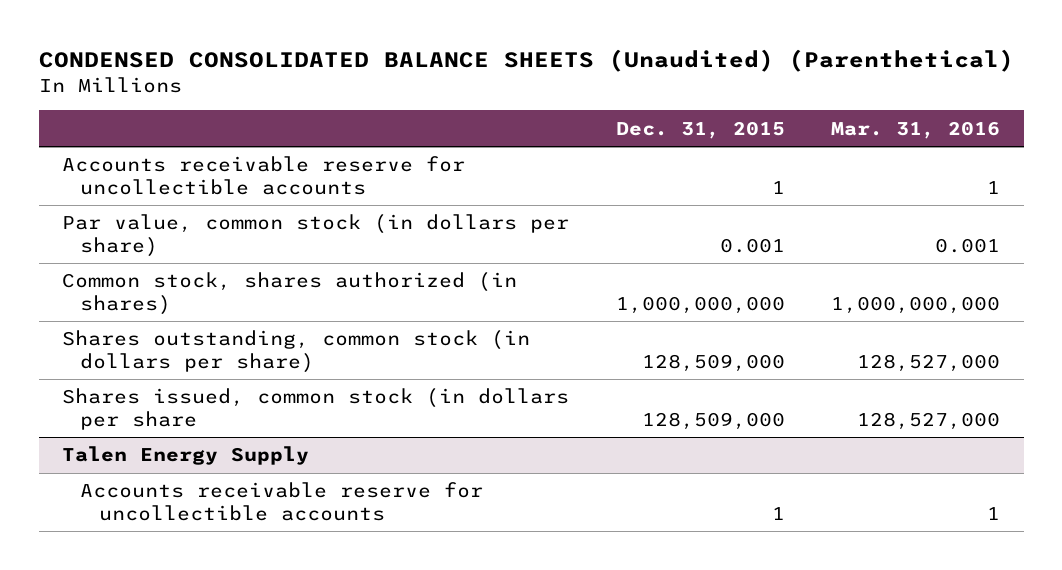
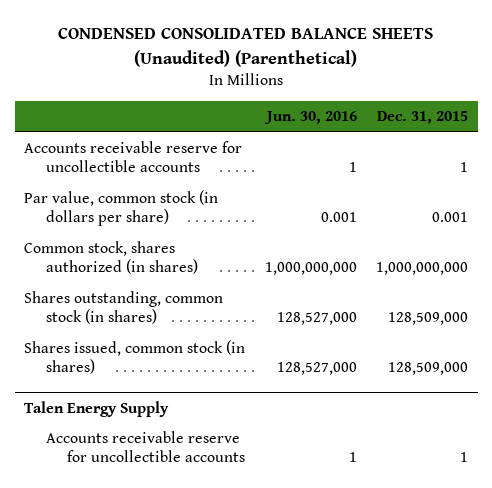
[831,120,1001,139] Mar. 31, 2016 -> none
none -> [263,111,357,125] Jun. 30, 2016
[62,330,531,373] Shares outstanding, common stock (in dollars per share) -> [24,291,224,325] Shares outstanding, common stock (in shares)
[62,388,570,430] Shares issued, common stock (in dollars per share -> [24,340,246,375] Shares issued, common stock (in shares)

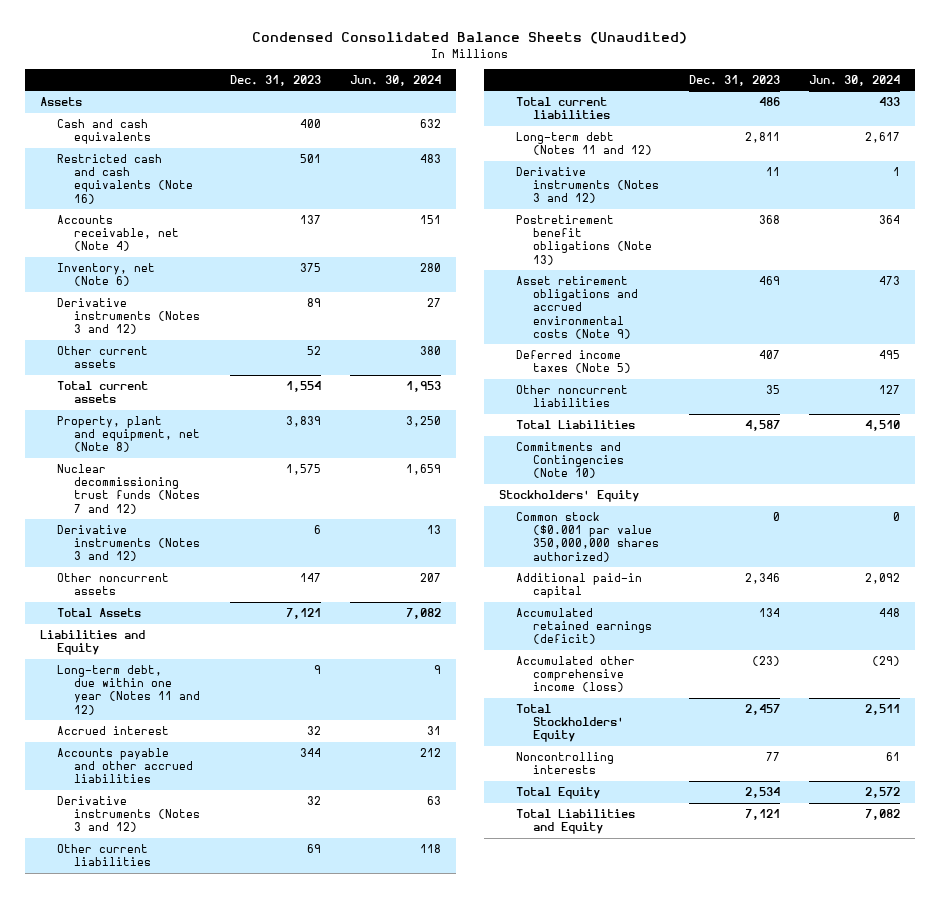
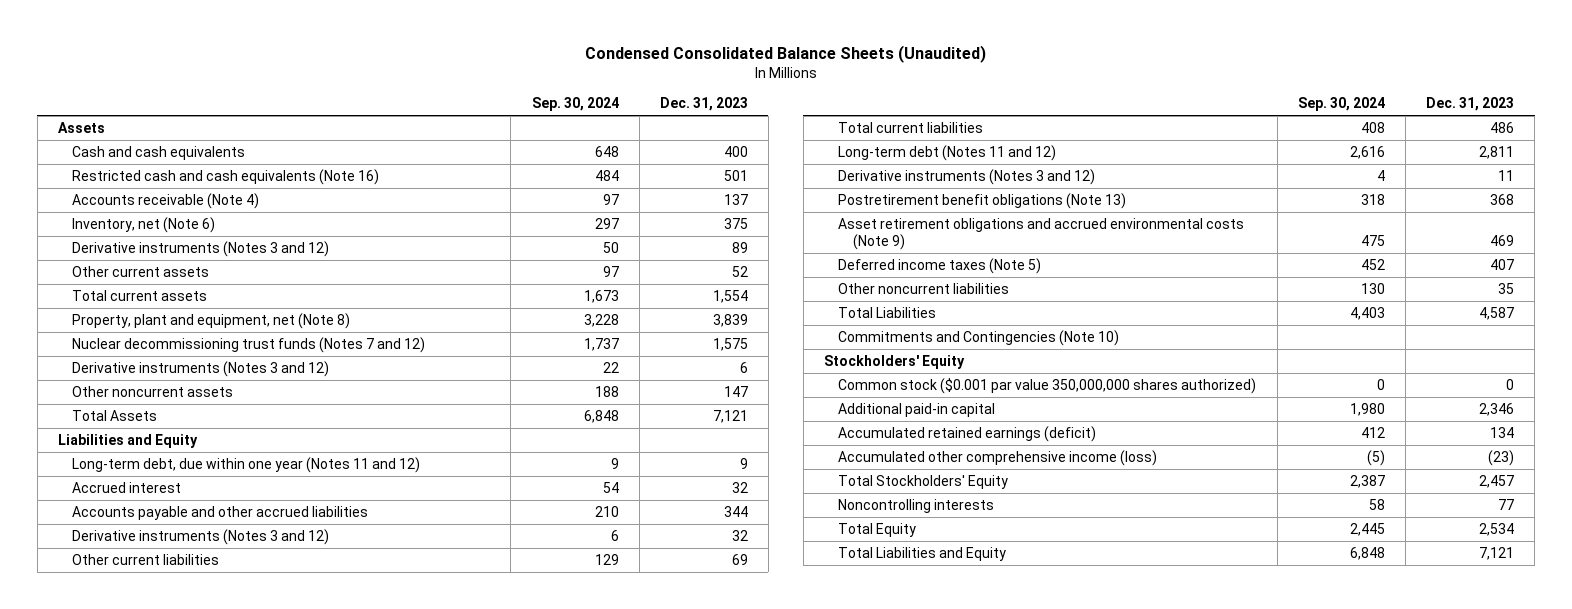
[350,74,442,86] Jun. 30, 2024 -> none
none -> [531,97,619,112] Sep. 30, 2024
[57,215,179,252] Accounts receivable, net (Note 4) -> [72,192,260,209] Accounts receivable (Note 4)

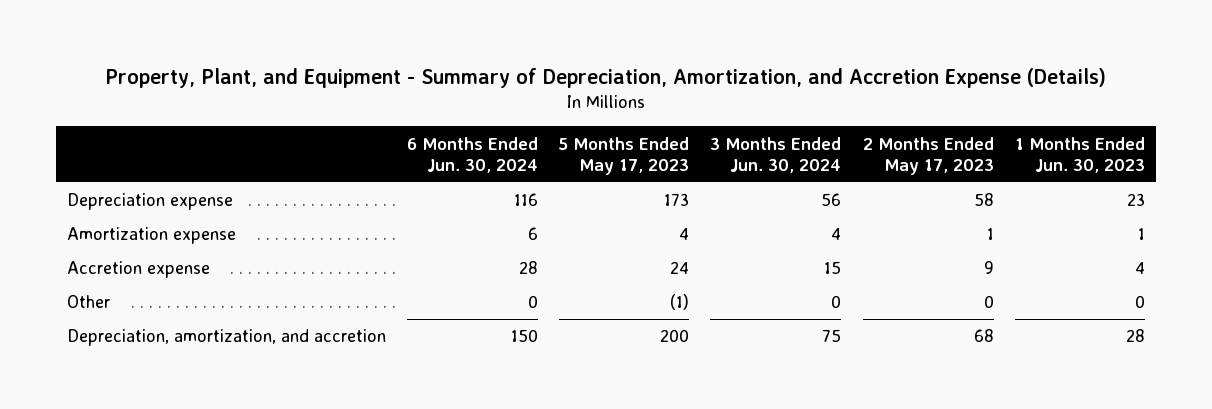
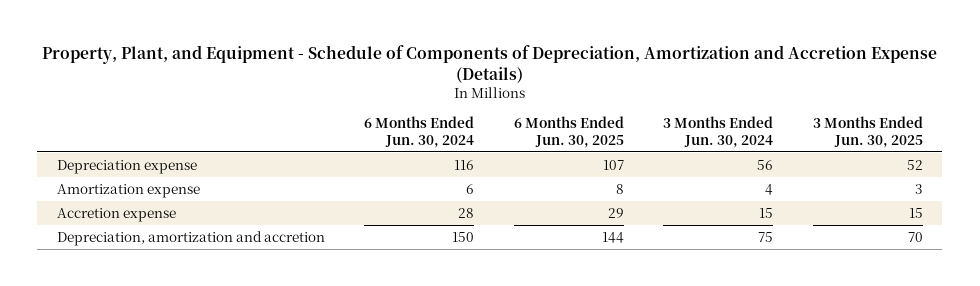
[104,67,1106,88] Property, Plant, and Equipment - Summary of Depreciation, Amortization, and Accretion Expense (Details) -> [41,44,937,83] Property, Plant, and Equipment - Schedule of Components of Depreciation, Amortization and Accretion Expense (Details)
[559,136,690,175] 5 Months Ended May 17, 2023 -> none
[862,136,994,175] 2 Months Ended May 17, 2023 -> none
[1015,136,1146,173] 1 Months Ended Jun. 30, 2023 -> none
none -> [513,116,624,149] 6 Months Ended Jun. 30, 2025
none -> [812,116,923,149] 3 Months Ended Jun. 30, 2025
[66,295,110,309] Other -> none
[66,329,386,347] Depreciation, amortization, and accretion -> [57,230,326,246] Depreciation, amortization and accretion

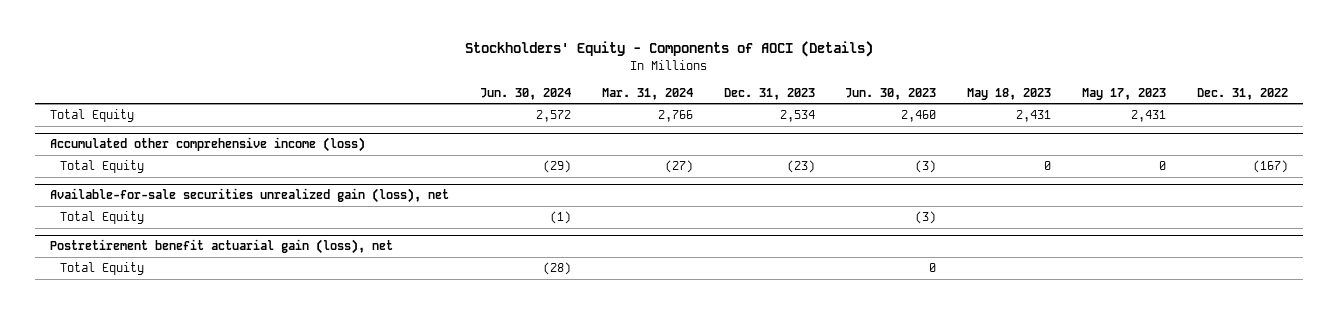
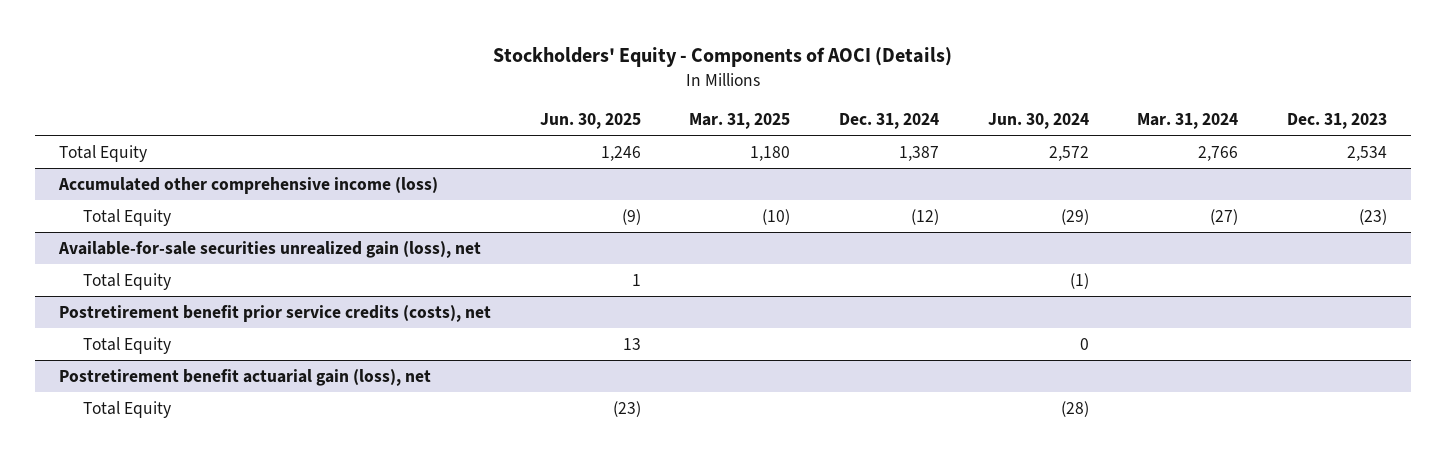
[845,87,937,100] Jun. 30, 2023 -> none
[967,87,1052,100] May 18, 2023 -> none
[1082,87,1167,100] May 17, 2023 -> none
[1196,87,1288,100] Dec. 31, 2022 -> none
none -> [539,113,641,130] Jun. 30, 2025
none -> [689,113,791,130] Mar. 31, 2025
none -> [839,113,940,130] Dec. 31, 2024
none -> [58,304,491,322] Postretirement benefit prior service credits (costs), net
none -> [82,336,171,354] Total Equity

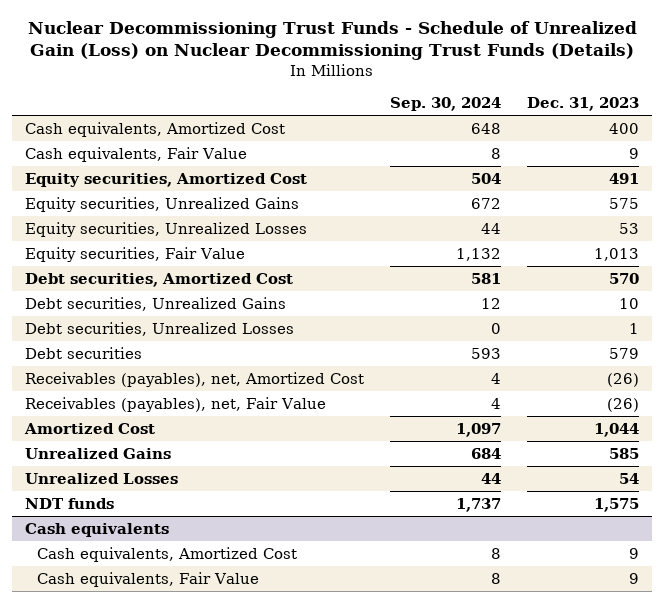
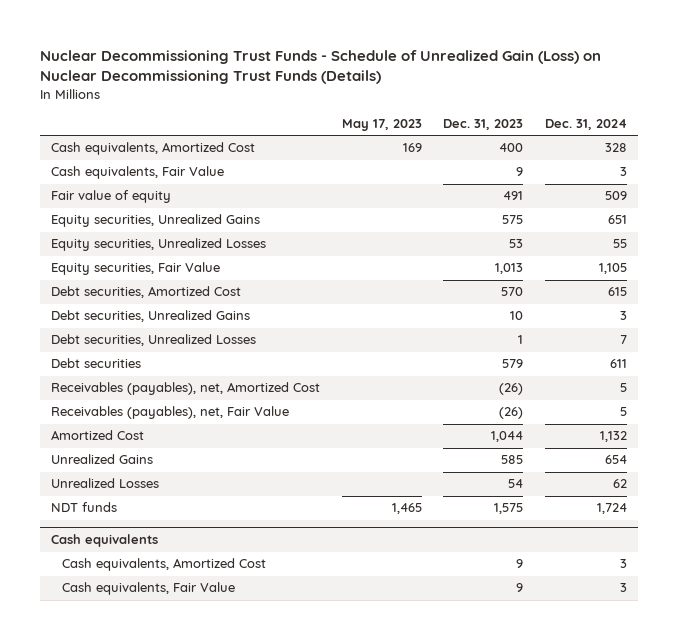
[389,96,501,111] Sep. 30, 2024 -> none
none -> [341,119,422,132] May 17, 2023
none -> [544,119,627,131] Dec. 31, 2024
[24,172,307,187] Equity securities, Amortized Cost -> [51,190,172,204] Fair value of equity

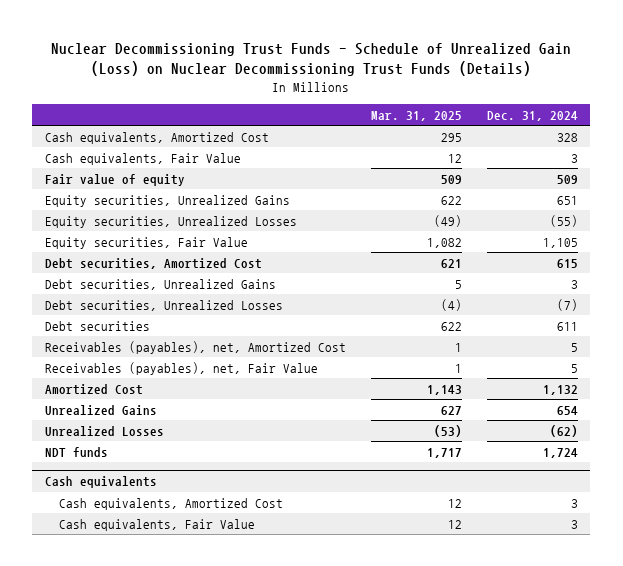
[341,119,422,132] May 17, 2023 -> none
[443,119,524,131] Dec. 31, 2023 -> none
none -> [370,110,462,121] Mar. 31, 2025
[612,239,627,249] 55 -> [549,214,578,227] (55)
[619,335,627,345] 7 -> [556,298,578,311] (7)
[612,479,627,489] 62 -> [549,424,578,437] (62)

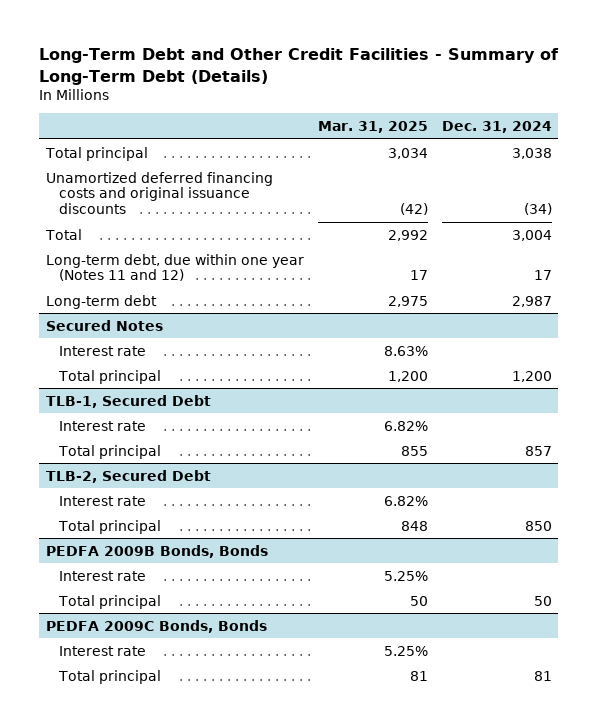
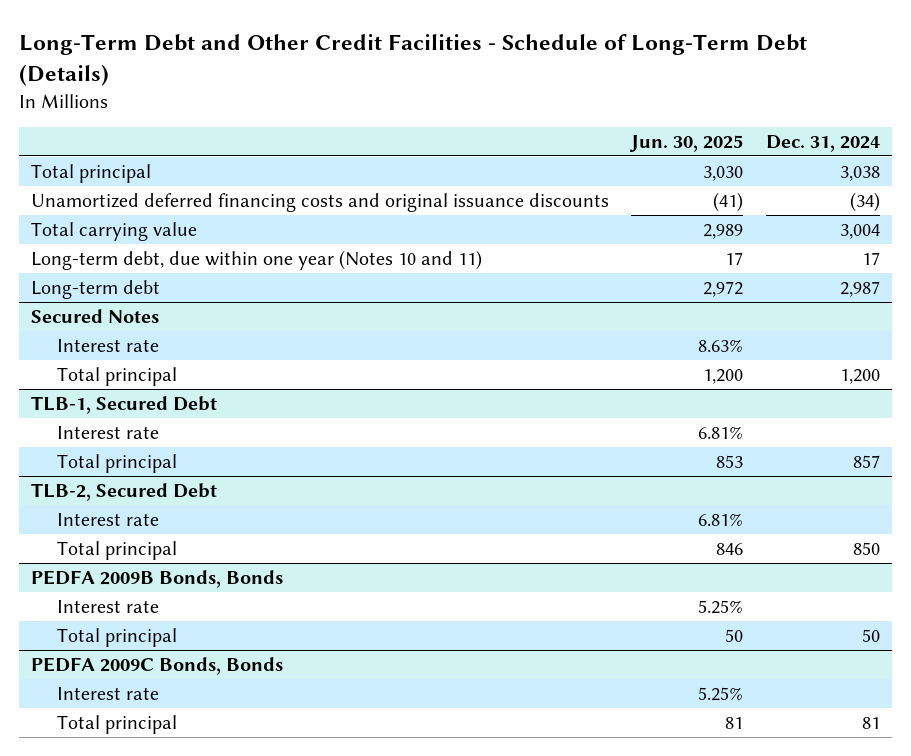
[39,48,560,85] Long-Term Debt and Other Credit Facilities - Summary of Long-Term Debt (Details) -> [19,33,808,86] Long-Term Debt and Other Credit Facilities - Schedule of Long-Term Debt (Details)
[317,121,428,134] Mar. 31, 2025 -> none
none -> [629,135,744,153] Jun. 30, 2025
[45,228,83,240] Total -> [30,221,197,241] Total carrying value
[46,253,305,282] Long-term debt, due within one year (Notes 11 and 12) -> [30,249,482,270] Long-term debt, due within one year (Notes 10 and 11)

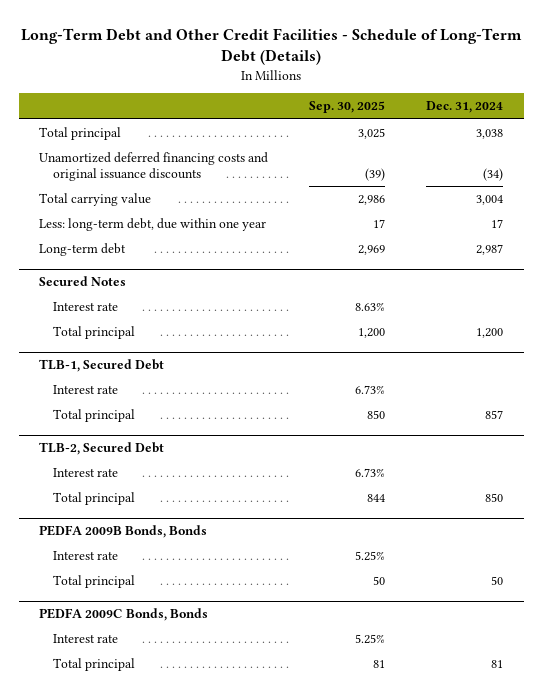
[629,135,744,153] Jun. 30, 2025 -> none
none -> [309,101,386,114] Sep. 30, 2025
[30,249,482,270] Long-term debt, due within one year (Notes 10 and 11) -> [39,218,267,232] Less: long-term debt, due within one year

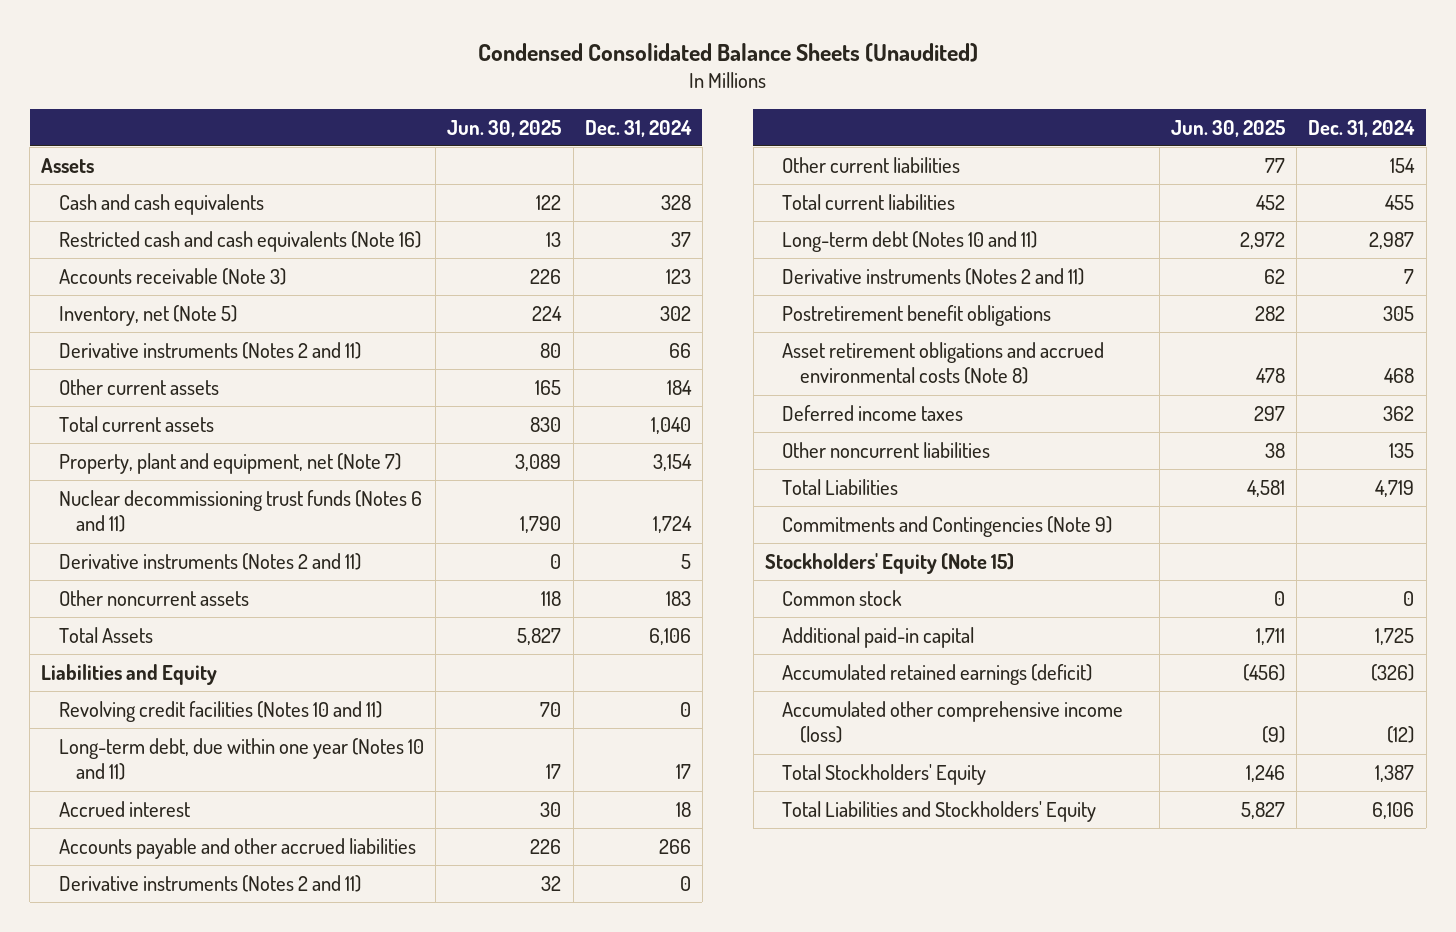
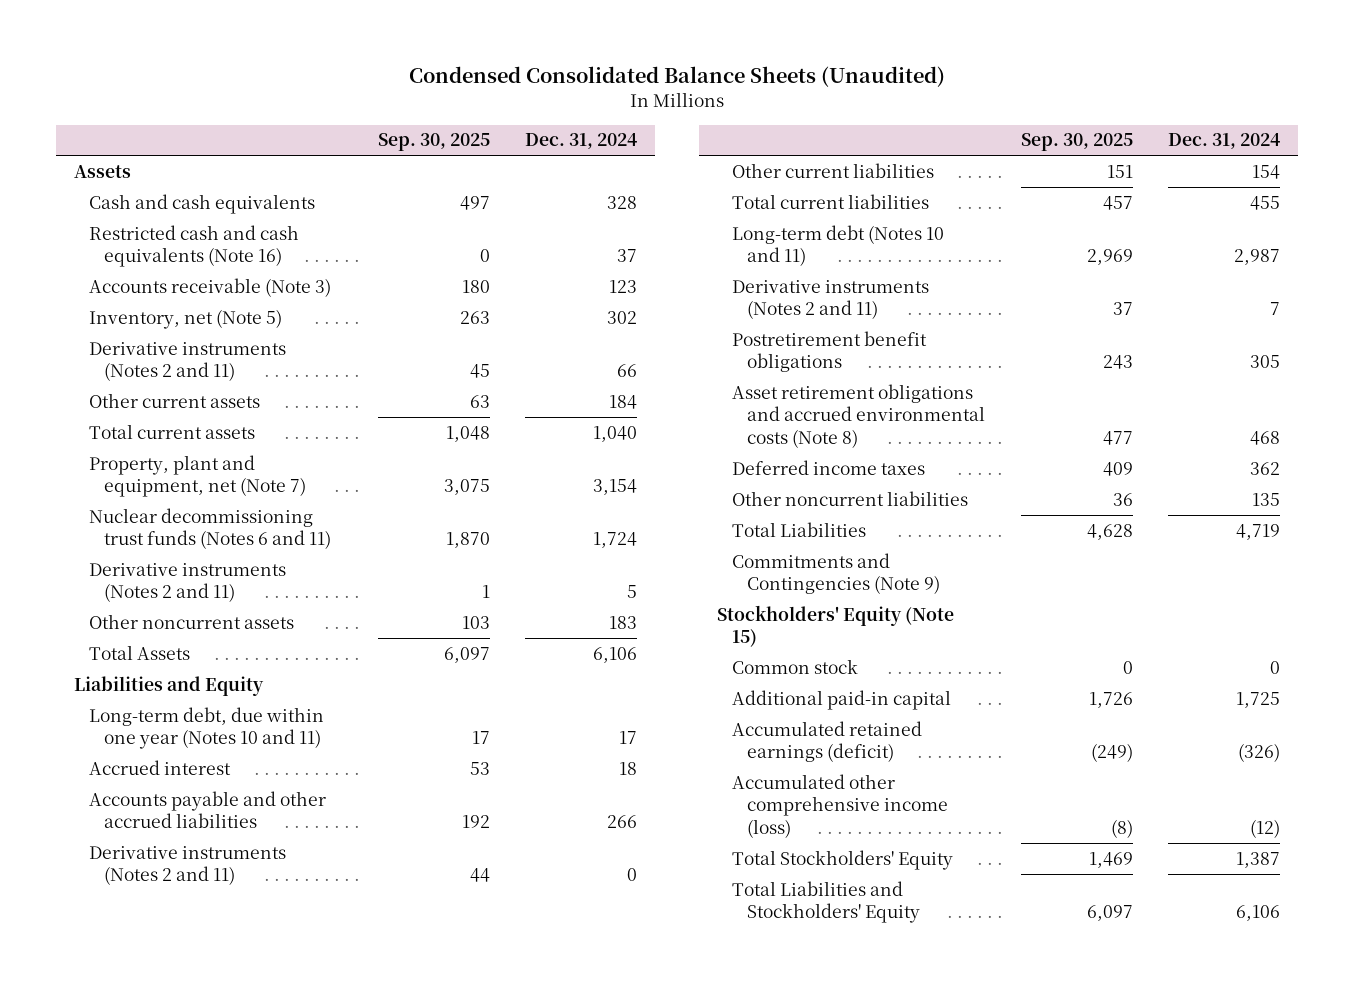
[447,119,562,137] Jun. 30, 2025 -> none
none -> [377,133,490,152] Sep. 30, 2025
[58,700,382,722] Revolving credit facilities (Notes 10 and 11) -> none

